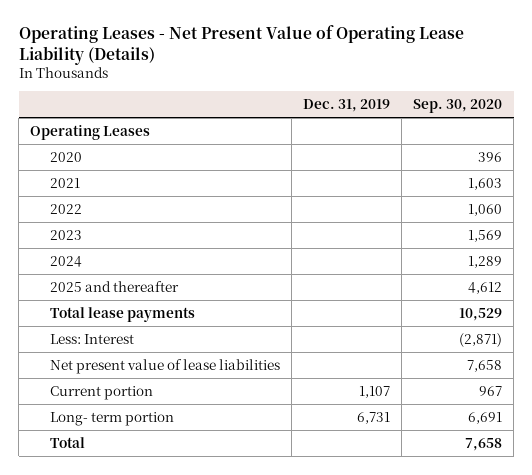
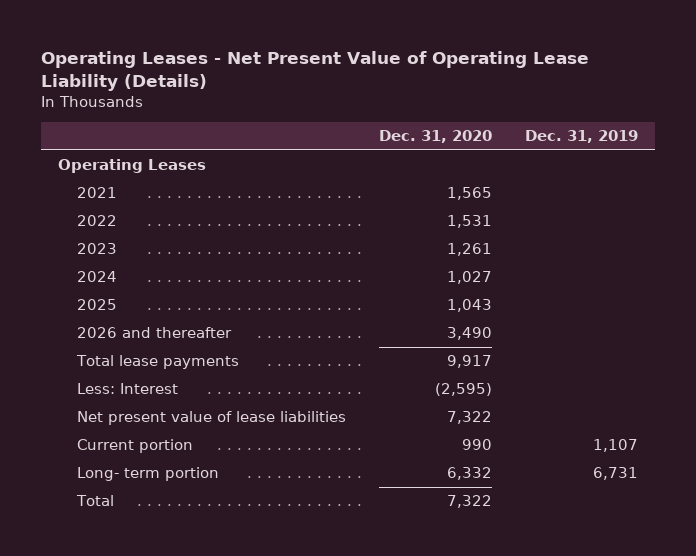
[413,98,503,113] Sep. 30, 2020 -> none
none -> [379,130,493,144] Dec. 31, 2020
[49,151,82,162] 2020 -> none
none -> [76,299,117,311] 2025
[49,280,179,292] 2025 and thereafter -> [76,327,232,339] 2026 and thereafter

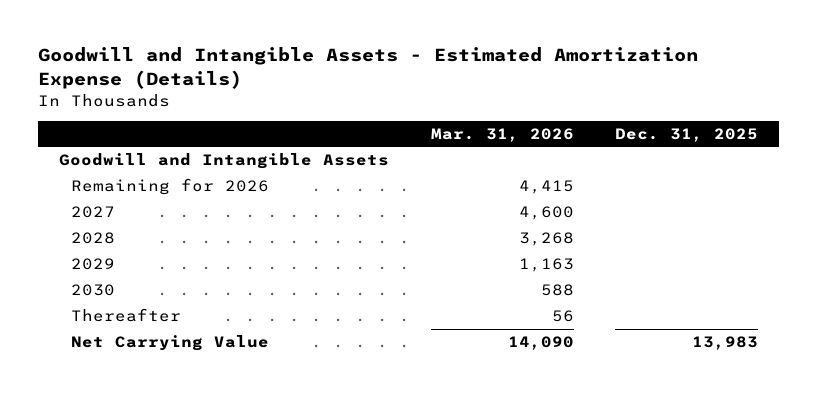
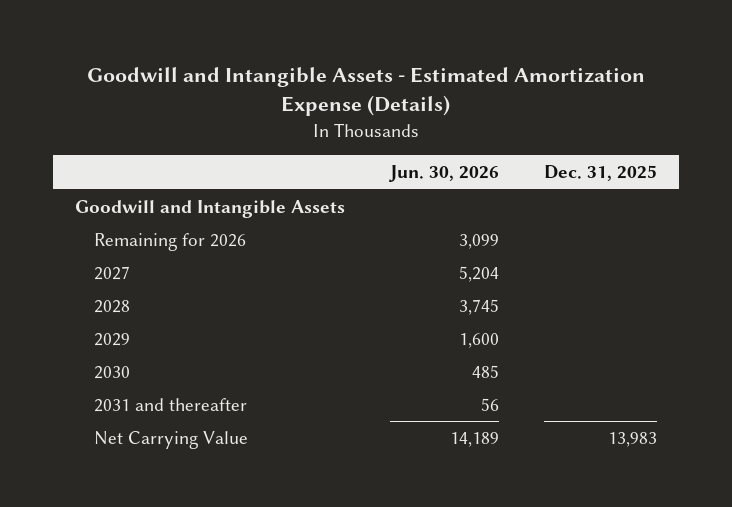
[430,127,574,142] Mar. 31, 2026 -> none
none -> [388,165,499,183] Jun. 30, 2026
[70,308,181,323] Thereafter -> [93,397,247,412] 2031 and thereafter

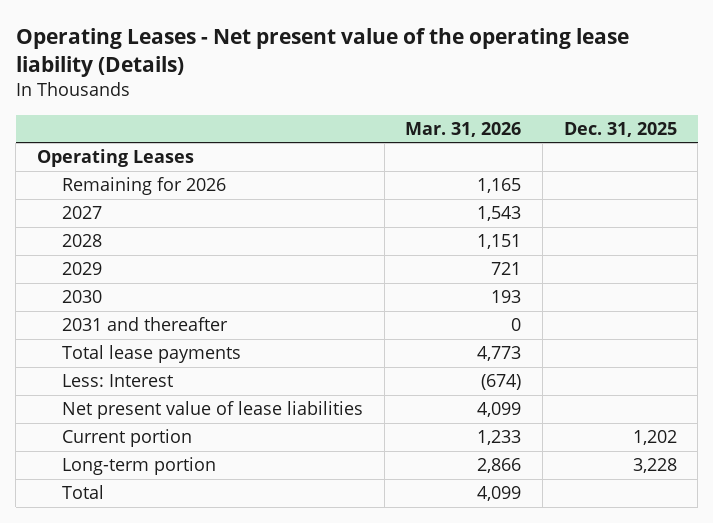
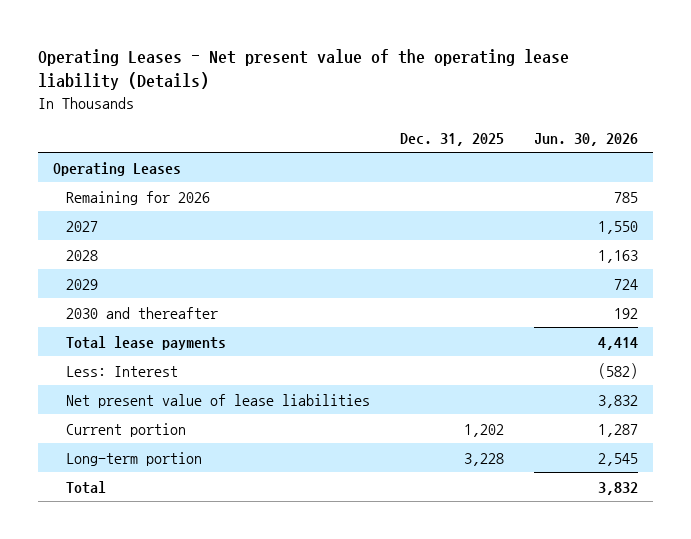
[405,121,522,137] Mar. 31, 2026 -> none
none -> [534,132,639,146] Jun. 30, 2026
[62,290,103,304] 2030 -> none
[62,317,229,332] 2031 and thereafter -> [66,306,219,319] 2030 and thereafter

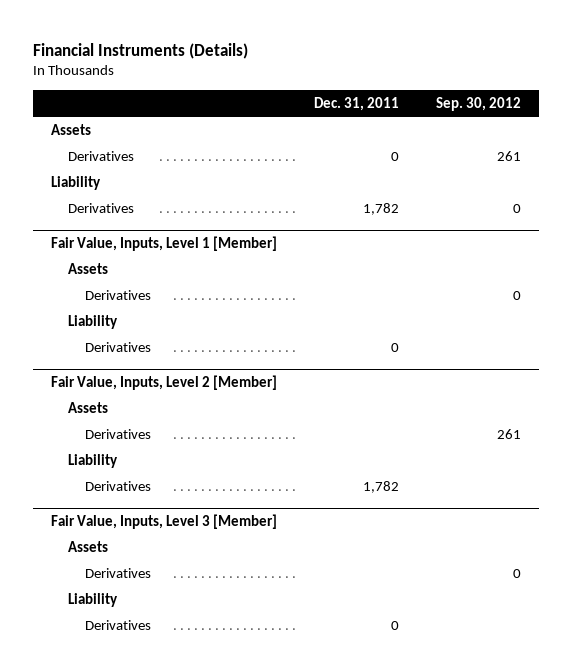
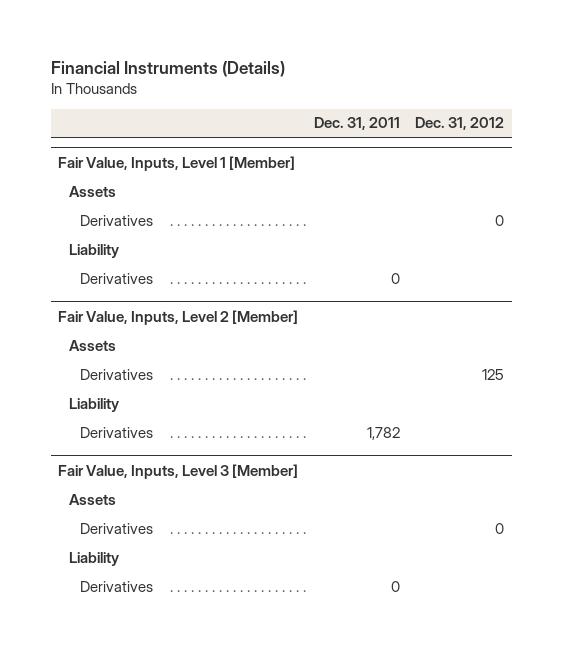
[435,96,521,111] Sep. 30, 2012 -> none
none -> [414,117,504,131] Dec. 31, 2012
[51,123,92,135] Assets -> none
[68,150,135,161] Derivatives -> none
[51,175,102,190] Liability -> none
[68,202,135,213] Derivatives -> none

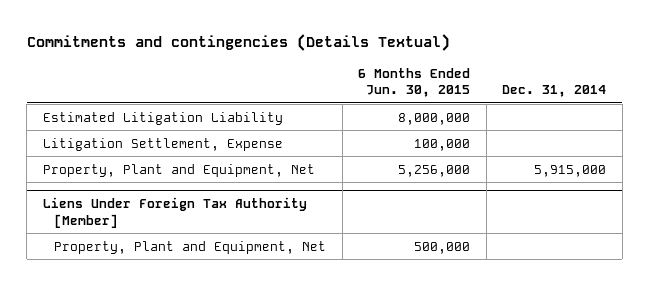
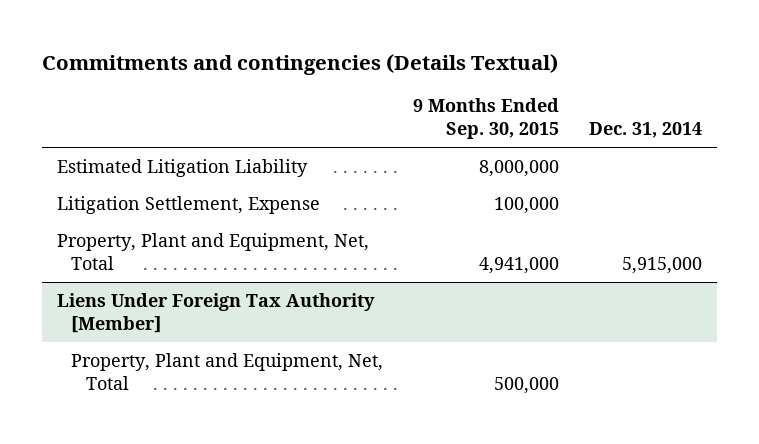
[358,67,471,98] 6 Months Ended Jun. 30, 2015 -> none
none -> [413,98,560,140] 9 Months Ended Sep. 30, 2015
[42,163,315,177] Property, Plant and Equipment, Net -> [56,232,369,270] Property, Plant and Equipment, Net, Total
[54,240,327,254] Property, Plant and Equipment, Net -> [71,352,384,390] Property, Plant and Equipment, Net, Total

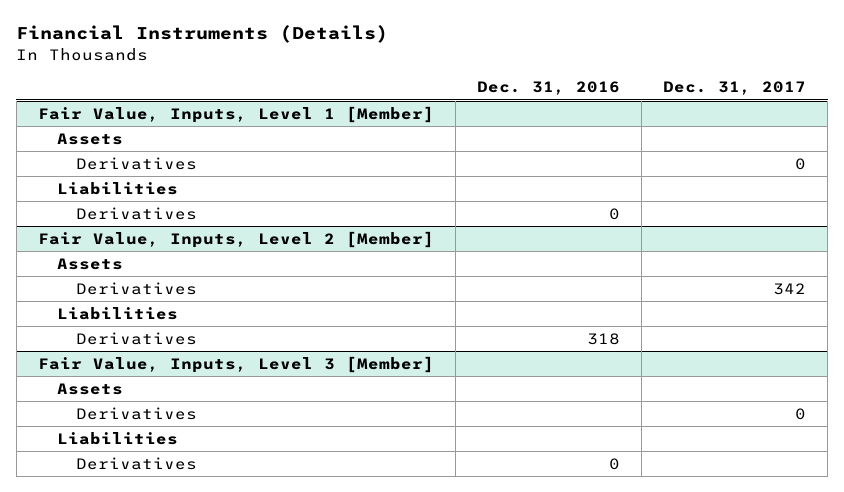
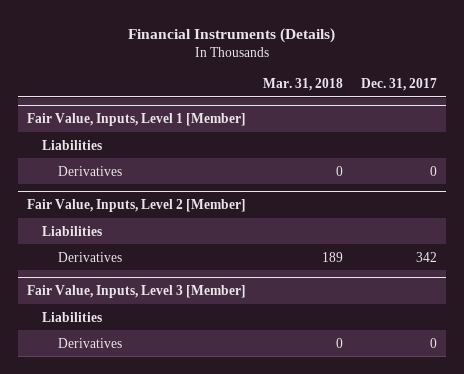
[476,81,620,96] Dec. 31, 2016 -> none
none -> [263,78,344,92] Mar. 31, 2018
[56,132,123,145] Assets -> none
[75,206,197,220] Derivatives -> none
[75,156,197,170] Derivatives -> [57,165,122,176] Derivatives
[56,257,123,270] Assets -> none
[75,331,197,345] Derivatives -> none
[75,281,197,295] Derivatives -> [57,251,122,262] Derivatives
[56,382,123,395] Assets -> none
[75,456,197,470] Derivatives -> none
[75,406,197,420] Derivatives -> [57,337,122,348] Derivatives

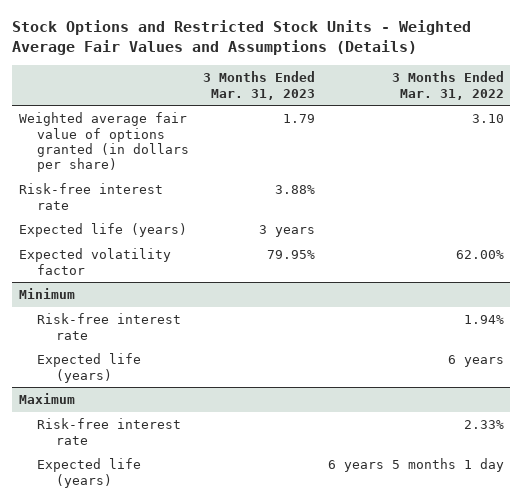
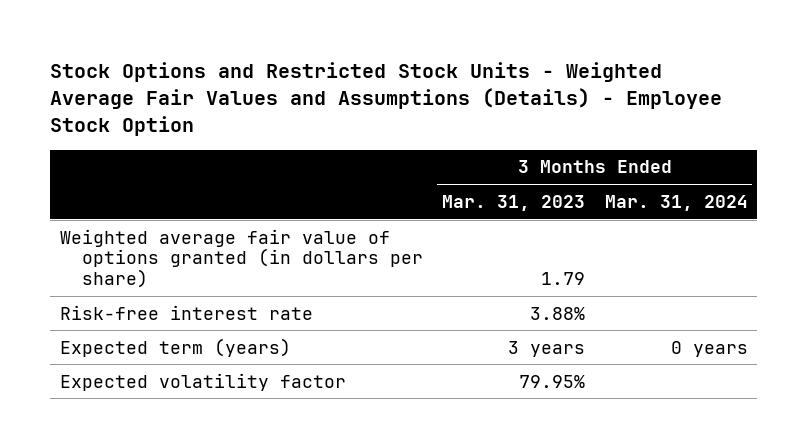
[12,20,472,56] Stock Options and Restricted Stock Units - Weighted Average Fair Values and Assumptions (Details) -> [50,61,723,137] Stock Options and Restricted Stock Units - Weighted Average Fair Values and Assumptions (Details) - Employee Stock Option
[391,71,504,100] 3 Months Ended Mar. 31, 2022 -> none
none -> [604,194,748,211] Mar. 31, 2024
[18,223,187,238] Expected life (years) -> [60,337,292,357] Expected term (years)
[18,288,75,300] Minimum -> none
[37,313,182,340] Risk-free interest rate -> none
[37,353,142,383] Expected life (years) -> none
[18,393,75,405] Maximum -> none
[37,418,182,445] Risk-free interest rate -> none
[37,458,142,488] Expected life (years) -> none

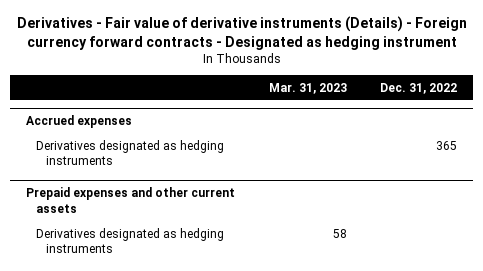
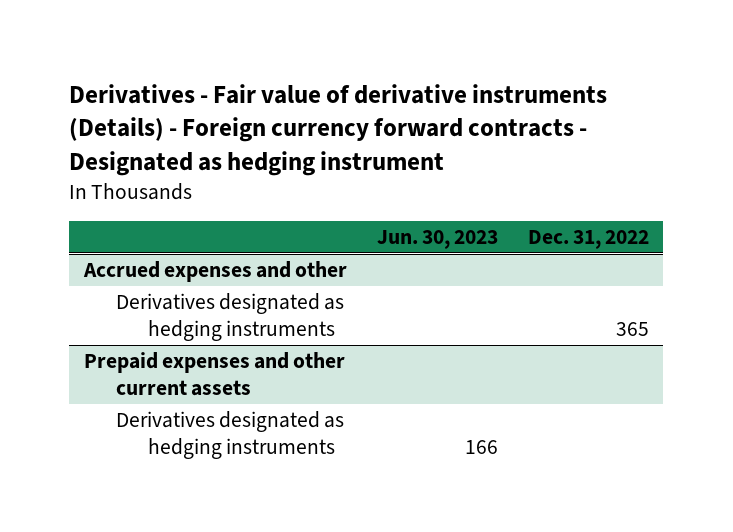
[268,82,347,94] Mar. 31, 2023 -> none
none -> [376,229,498,249] Jun. 30, 2023
[26,115,133,129] Accrued expenses -> [83,261,348,283] Accrued expenses and other

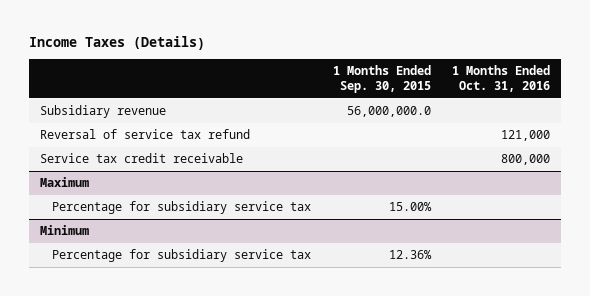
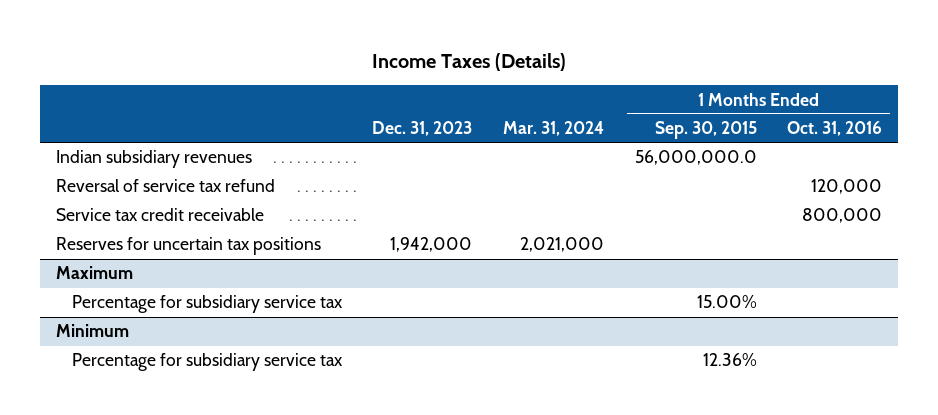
none -> [372,121,473,137] Dec. 31, 2023
none -> [503,121,605,137] Mar. 31, 2024
[39,105,166,119] Subsidiary revenue -> [55,150,252,169] Indian subsidiary revenues
[501,130,551,142] 121,000 -> [811,179,883,195] 120,000
none -> [55,237,321,256] Reserves for uncertain tax positions

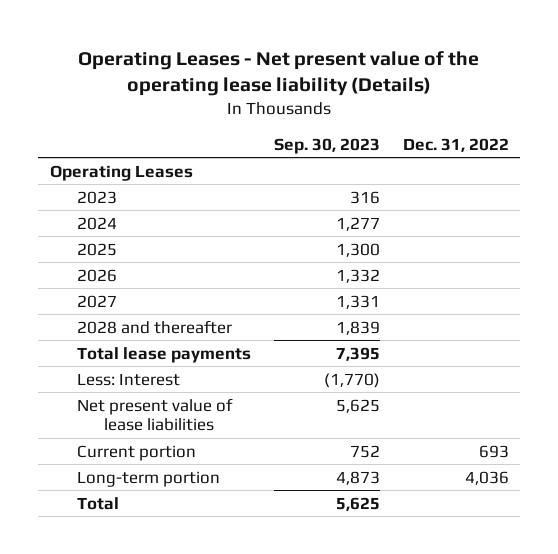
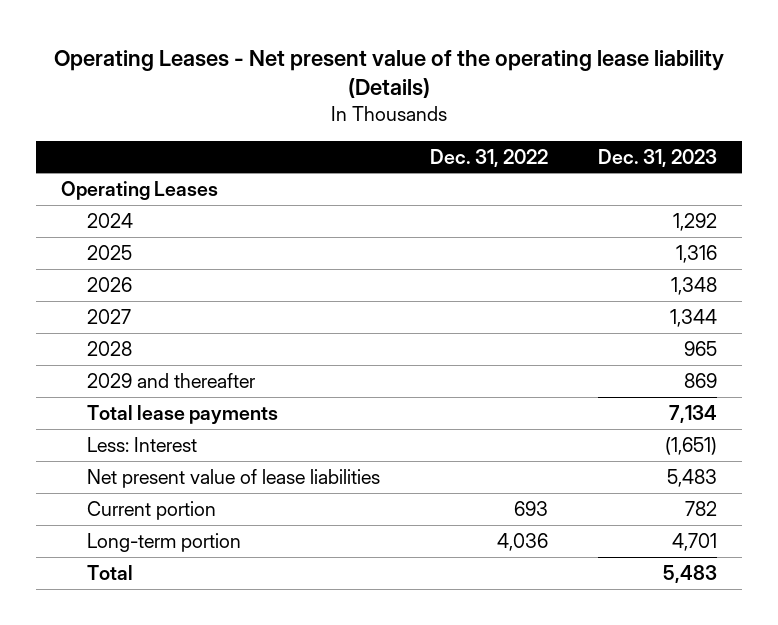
[273,138,380,155] Sep. 30, 2023 -> none
none -> [598,148,718,167] Dec. 31, 2023
[76,190,117,204] 2023 -> none
none -> [87,340,133,356] 2028
[76,319,232,334] 2028 and thereafter -> [87,372,256,388] 2029 and thereafter

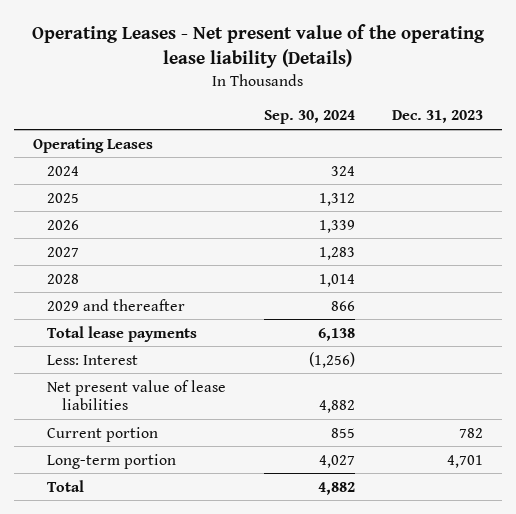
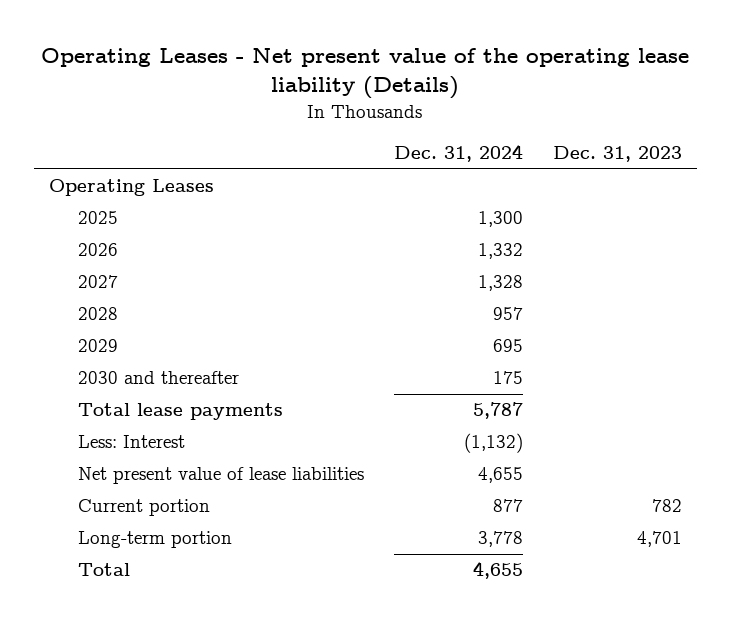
[263,110,355,125] Sep. 30, 2024 -> none
none -> [393,144,523,163] Dec. 31, 2024
[47,165,80,176] 2024 -> none
none -> [77,339,118,353] 2029
[47,298,186,311] 2029 and thereafter -> [77,371,239,385] 2030 and thereafter

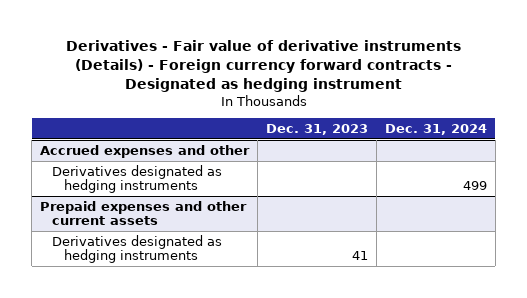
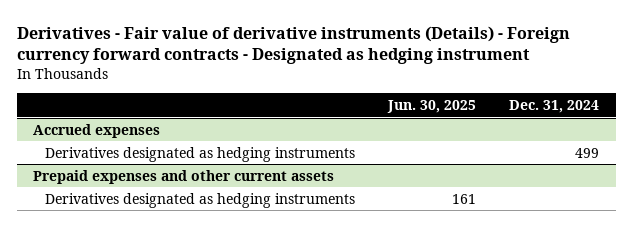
[266,124,369,136] Dec. 31, 2023 -> none
none -> [387,100,477,114] Jun. 30, 2025
[40,144,251,158] Accrued expenses and other -> [33,123,161,138] Accrued expenses

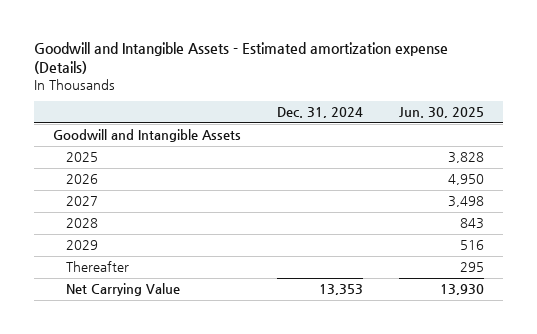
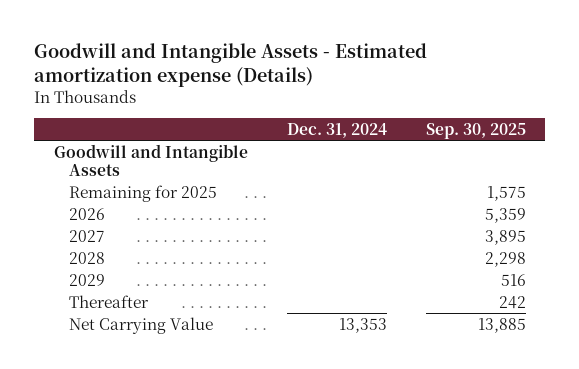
[399,107,485,119] Jun. 30, 2025 -> none
none -> [425,123,526,140] Sep. 30, 2025
[66,152,99,163] 2025 -> [69,184,218,202] Remaining for 2025

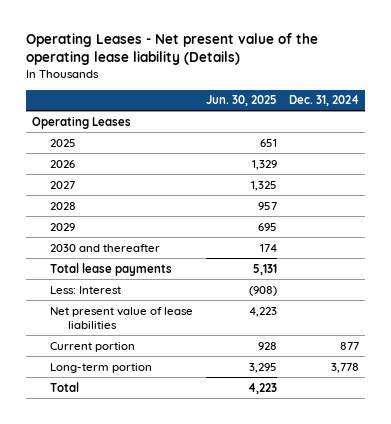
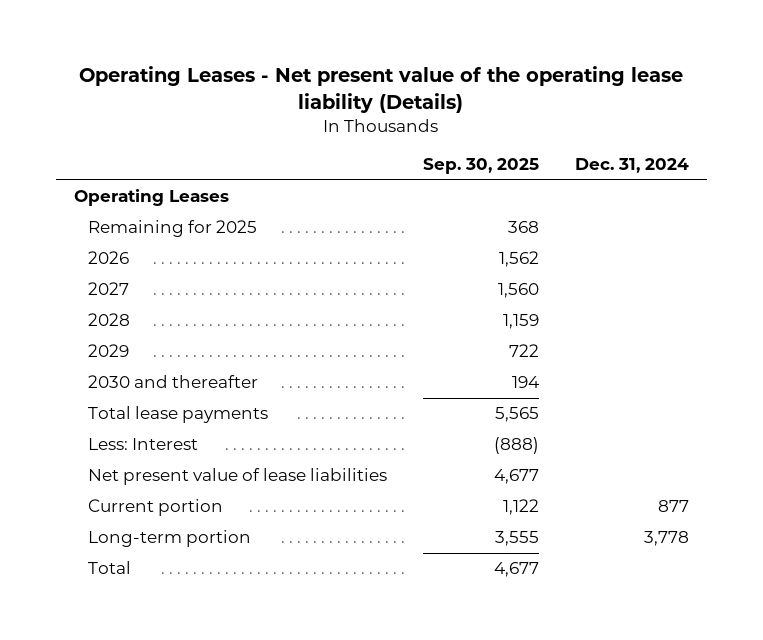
[205,95,277,107] Jun. 30, 2025 -> none
none -> [422,158,539,175] Sep. 30, 2025
[50,138,77,147] 2025 -> [87,220,257,238] Remaining for 2025

